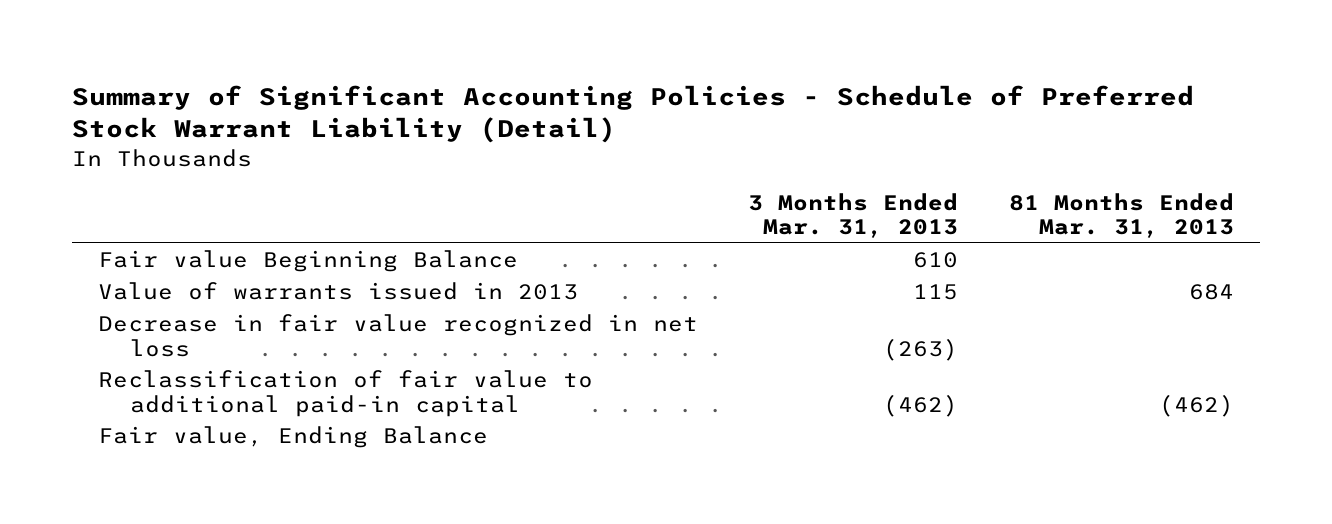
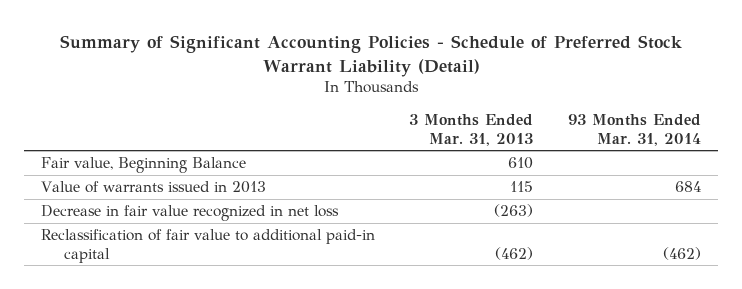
[1009,192,1235,239] 81 Months Ended Mar. 31, 2013 -> none
none -> [567,113,701,146] 93 Months Ended Mar. 31, 2014
[97,250,518,273] Fair value Beginning Balance -> [41,157,247,174] Fair value, Beginning Balance
[97,426,488,449] Fair value, Ending Balance -> none

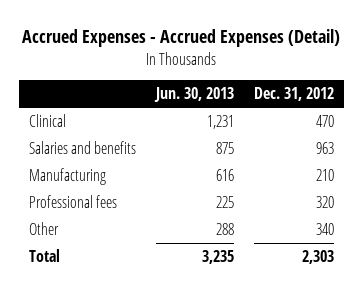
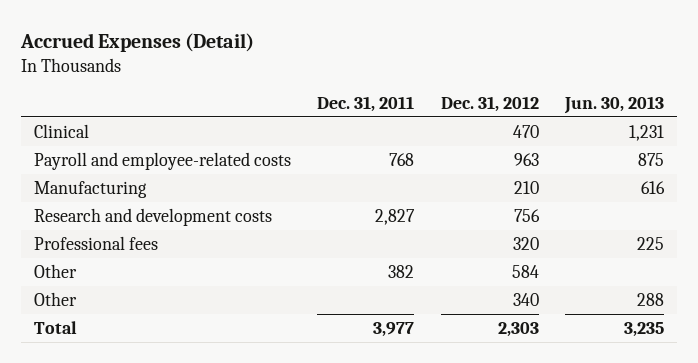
[22,29,341,48] Accrued Expenses - Accrued Expenses (Detail) -> [19,32,254,52] Accrued Expenses (Detail)
none -> [317,95,415,112] Dec. 31, 2011
[28,141,136,155] Salaries and benefits -> [33,151,291,170] Payroll and employee-related costs
none -> [33,207,272,226] Research and development costs
none -> [33,263,77,278] Other

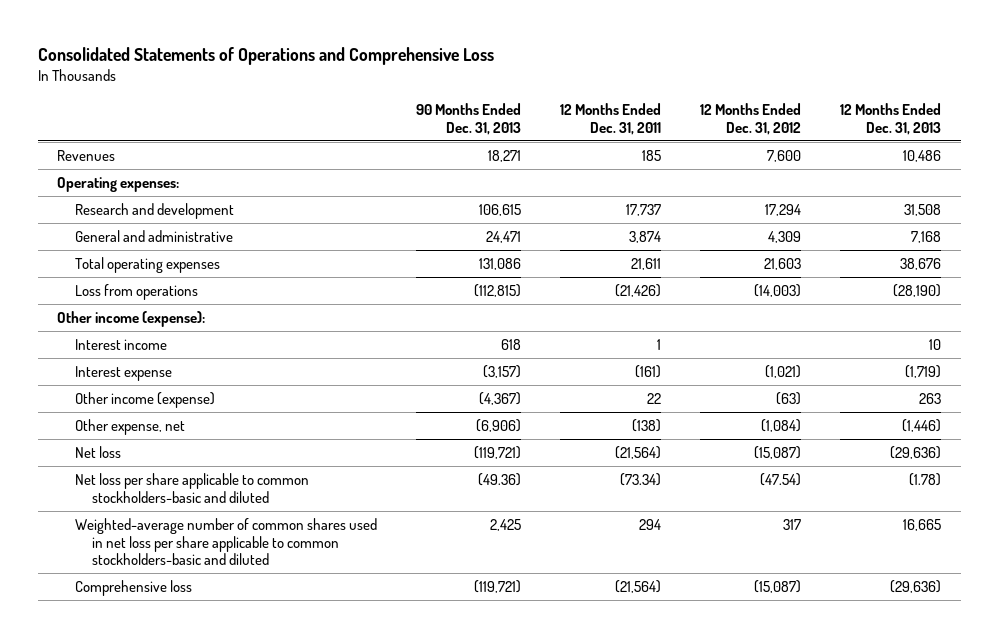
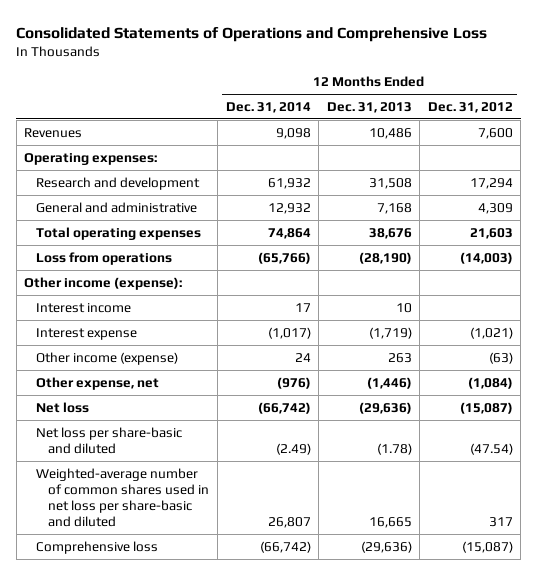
[415,103,521,135] 90 Months Ended Dec. 31, 2013 -> none
[559,103,661,135] 12 Months Ended Dec. 31, 2011 -> none
none -> [225,101,311,113] Dec. 31, 2014
[74,472,309,503] Net loss per share applicable to common stockholders-basic and diluted -> [36,426,183,454] Net loss per share-basic and diluted
[74,517,377,566] Weighted-average number of common shares used in net loss per share applicable to common stockholders-basic and diluted -> [36,467,210,528] Weighted-average number of common shares used in net loss per share-basic and diluted

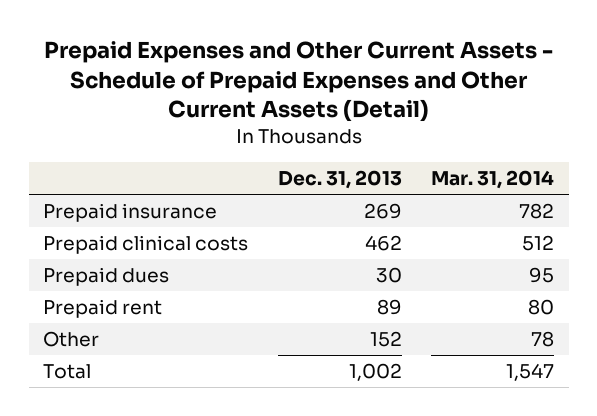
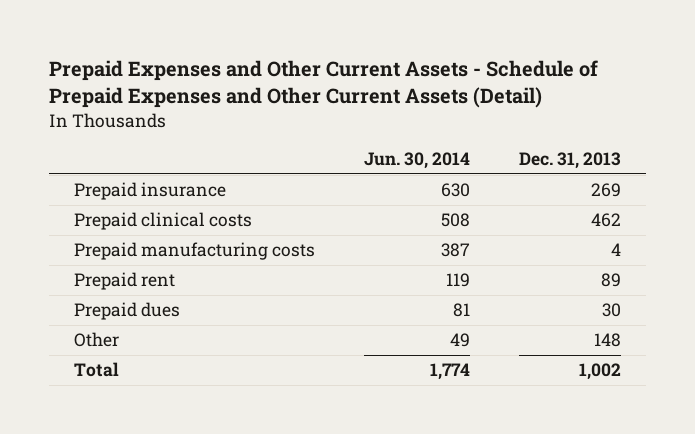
[430,170,554,190] Mar. 31, 2014 -> none
none -> [364,152,471,170] Jun. 30, 2014
none -> [73,242,315,261] Prepaid manufacturing costs
[43,266,170,286] Prepaid dues -> [73,302,180,321] Prepaid dues
[369,330,402,347] 152 -> [594,333,622,348] 148

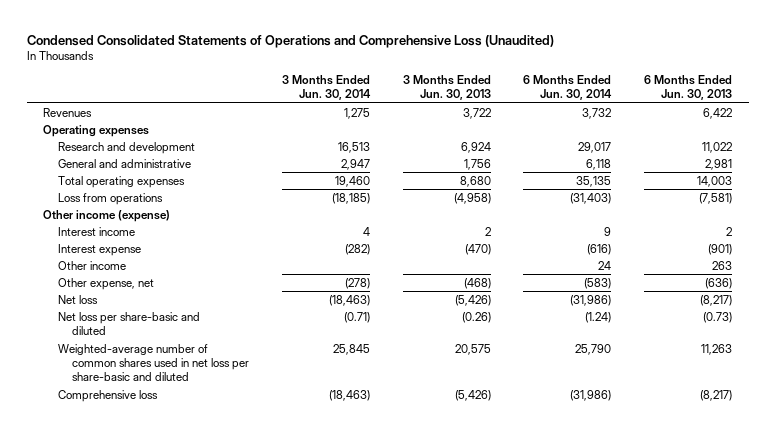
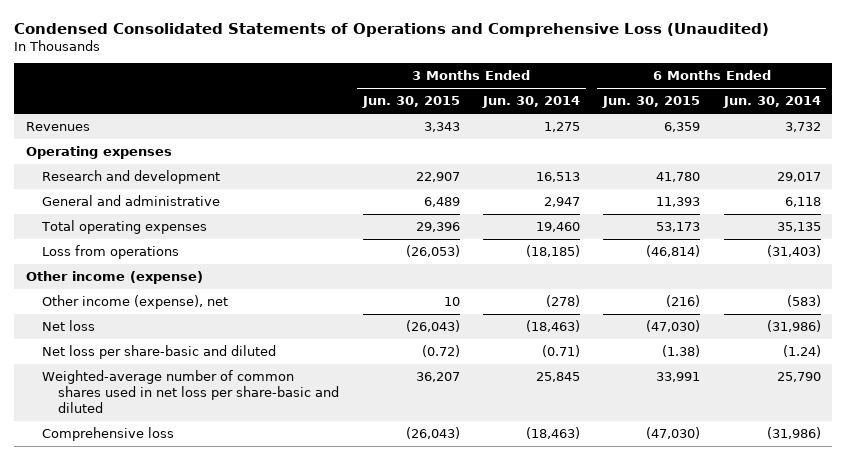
[402,75,491,101] 3 Months Ended Jun. 30, 2013 -> none
[644,75,733,101] 6 Months Ended Jun. 30, 2013 -> none
none -> [361,96,460,109] Jun. 30, 2015
none -> [602,96,701,109] Jun. 30, 2015
[57,226,135,236] Interest income -> none
[57,243,141,256] Interest expense -> none
[57,260,126,270] Other income -> none
[57,277,154,290] Other expense, net -> [41,295,228,310] Other income (expense), net

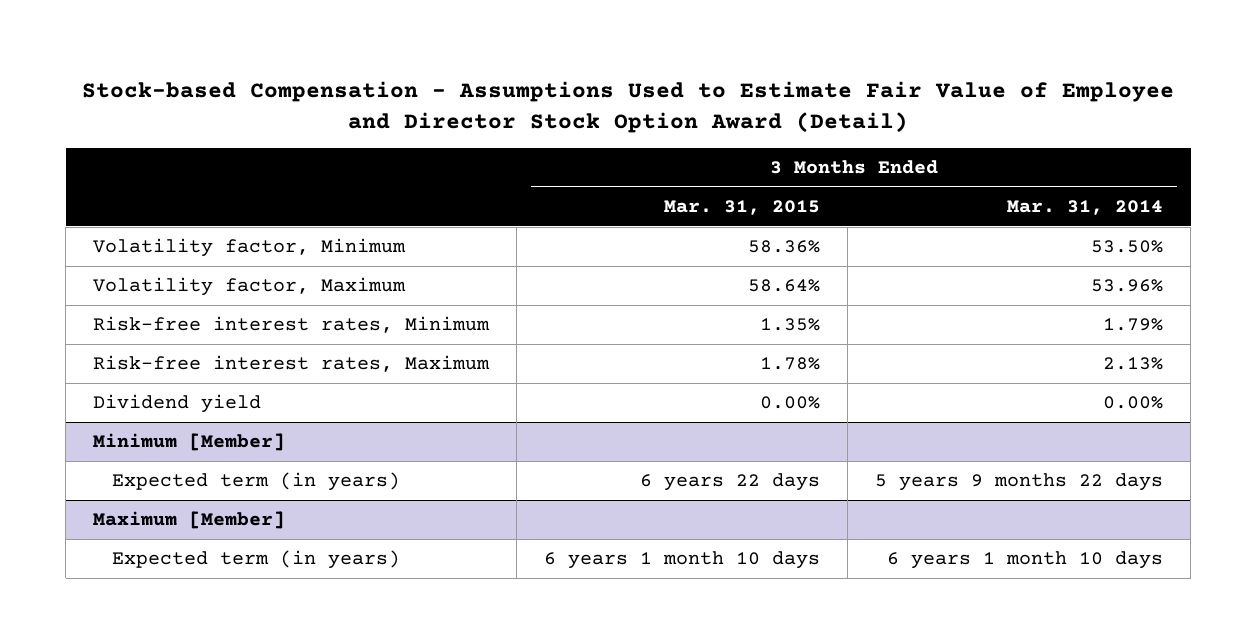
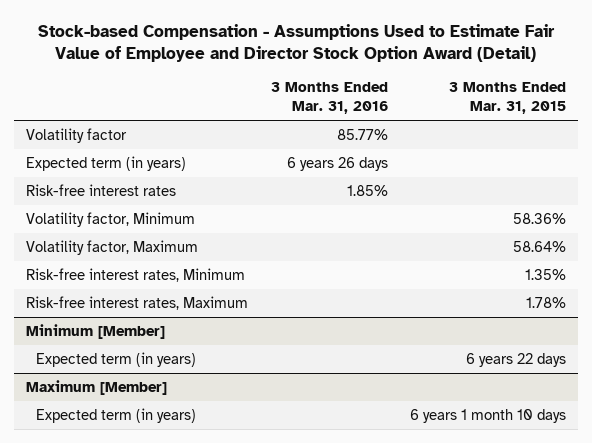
[1007,200,1164,216] Mar. 31, 2014 -> none
none -> [270,82,388,115] 3 Months Ended Mar. 31, 2016
none -> [25,128,127,144] Volatility factor
none -> [25,156,186,172] Expected term (in years)
none -> [25,184,176,197] Risk-free interest rates
[93,394,262,414] Dividend yield -> none

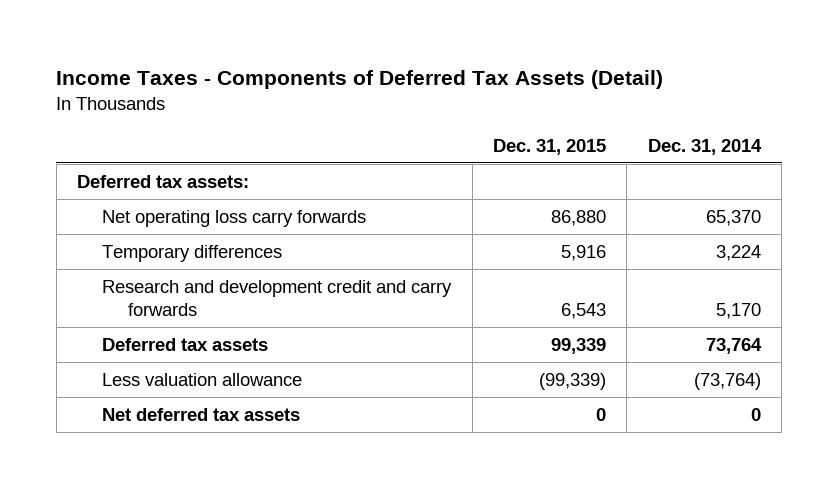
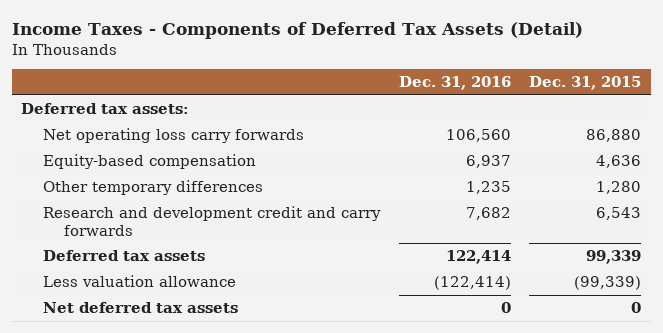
[647,138,762,155] Dec. 31, 2014 -> none
none -> [398,76,511,91] Dec. 31, 2016
none -> [42,154,256,170] Equity-based compensation
[102,244,283,262] Temporary differences -> [42,180,263,196] Other temporary differences
[561,244,607,261] 5,916 -> [596,181,642,195] 1,280

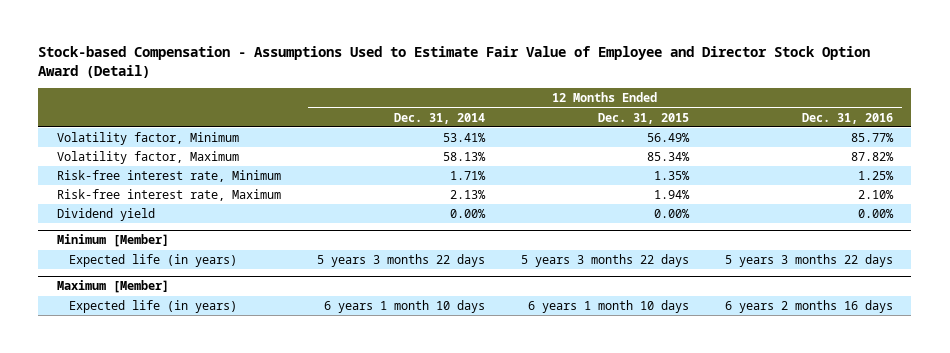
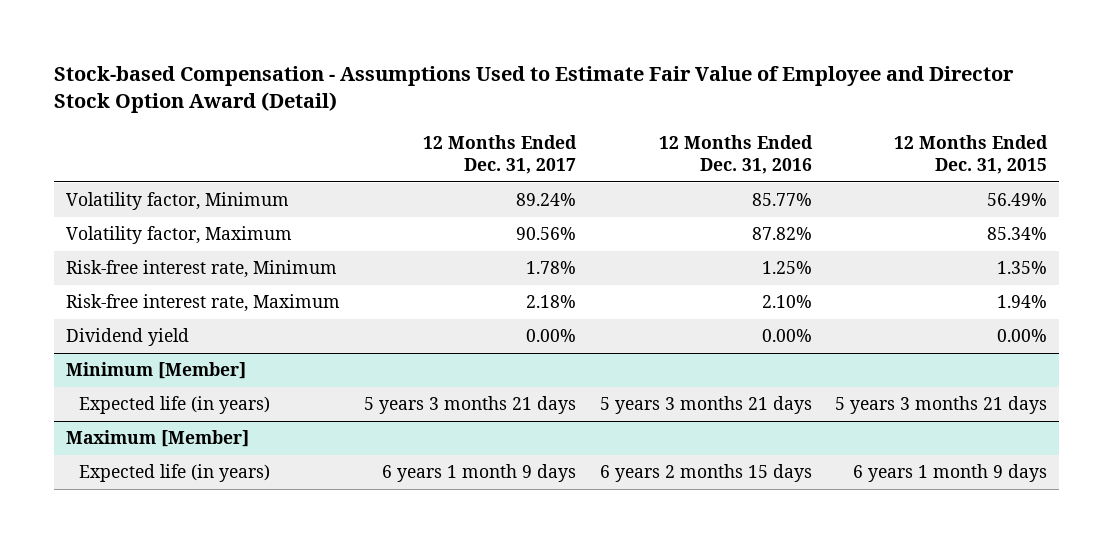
[393,112,485,124] Dec. 31, 2014 -> none
none -> [422,134,577,175] 12 Months Ended Dec. 31, 2017
[520,254,689,268] 5 years 3 months 22 days -> [835,396,1048,415] 5 years 3 months 21 days
[725,254,894,268] 5 years 3 months 22 days -> [599,396,812,415] 5 years 3 months 21 days
[527,300,689,314] 6 years 1 month 10 days -> [853,464,1048,483] 6 years 1 month 9 days
[725,300,894,314] 6 years 2 months 16 days -> [599,464,812,483] 6 years 2 months 15 days

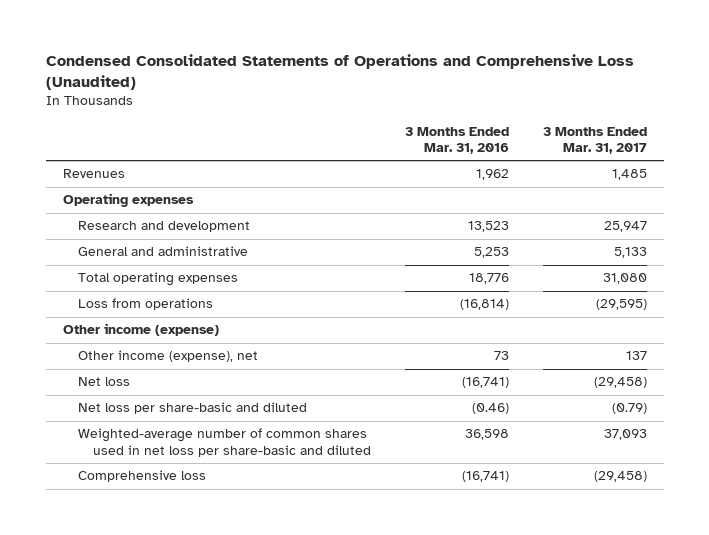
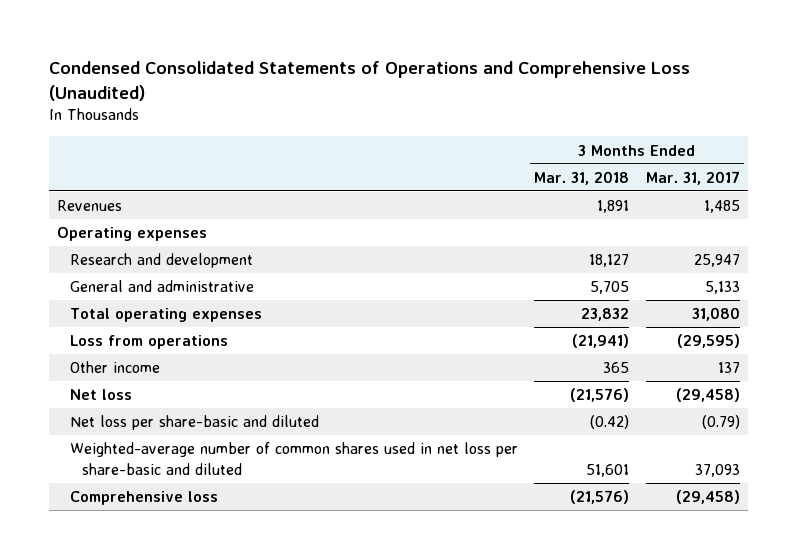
[404,126,509,154] 3 Months Ended Mar. 31, 2016 -> none
none -> [534,170,630,185] Mar. 31, 2018
[62,323,219,337] Other income (expense) -> none
[77,350,258,363] Other income (expense), net -> [69,361,160,374] Other income

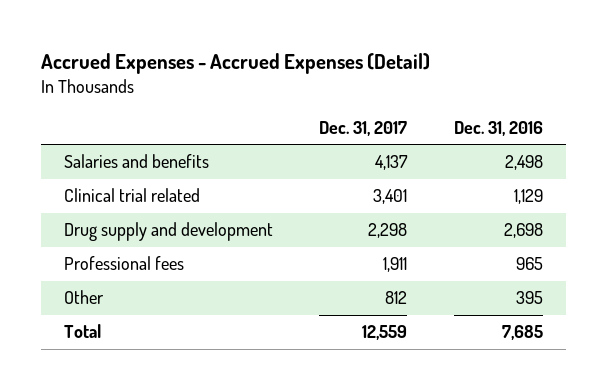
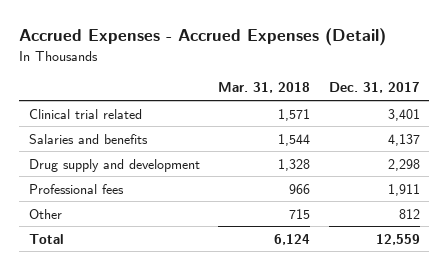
[453,121,543,137] Dec. 31, 2016 -> none
none -> [218,82,311,94] Mar. 31, 2018
[64,154,210,169] Salaries and benefits -> [28,133,148,144] Salaries and benefits

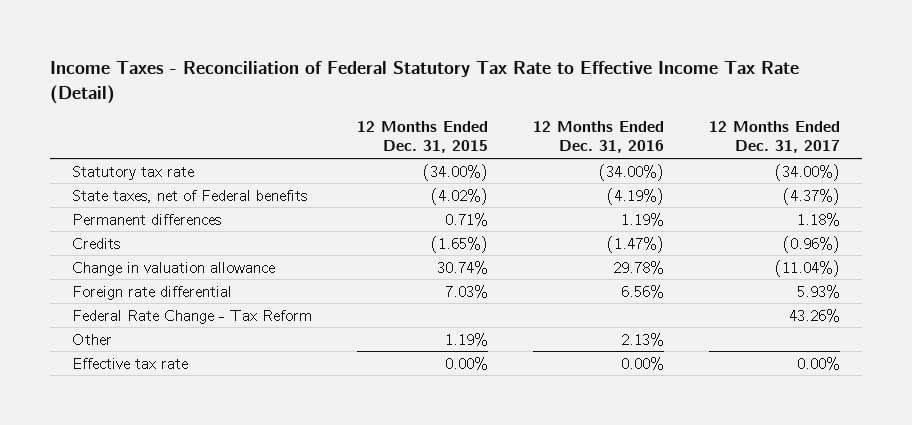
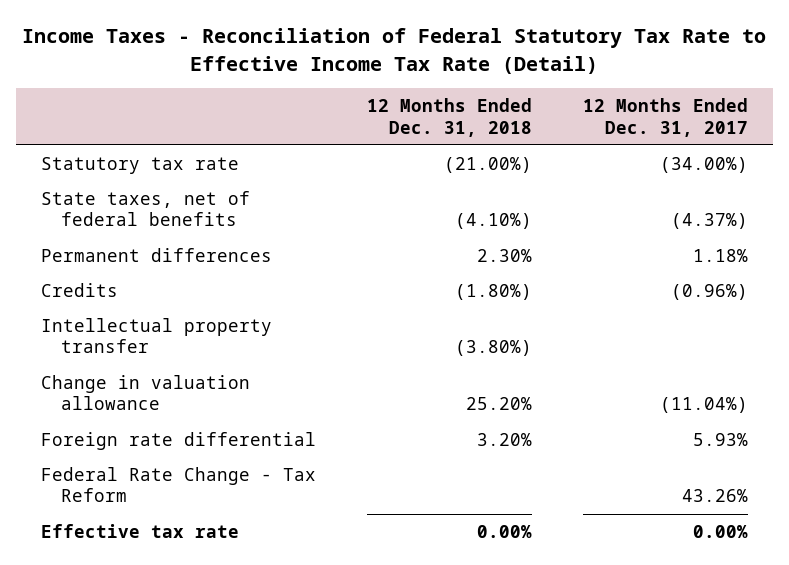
[357,121,489,154] 12 Months Ended Dec. 31, 2015 -> none
[532,121,664,154] 12 Months Ended Dec. 31, 2016 -> none
none -> [366,98,532,137] 12 Months Ended Dec. 31, 2018
[72,189,308,203] State taxes, net of Federal benefits -> [41,190,251,227] State taxes, net of federal benefits
none -> [41,317,273,354] Intellectual property transfer
[72,333,113,345] Other -> none

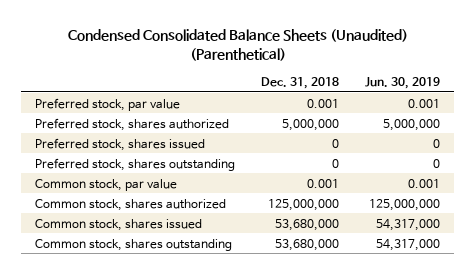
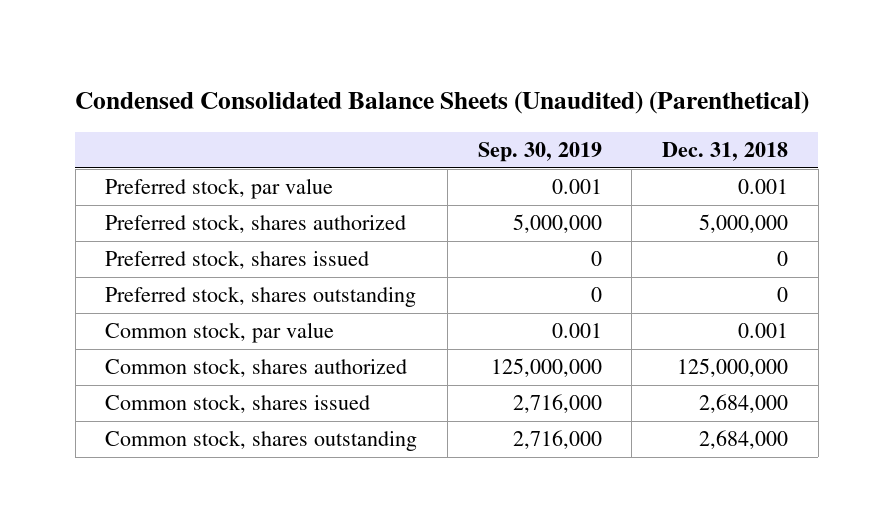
[365,77,441,90] Jun. 30, 2019 -> none
none -> [477,141,602,162] Sep. 30, 2019
[275,218,340,231] 53,680,000 -> [699,394,789,414] 2,684,000
[275,238,340,251] 53,680,000 -> [699,430,789,450] 2,684,000

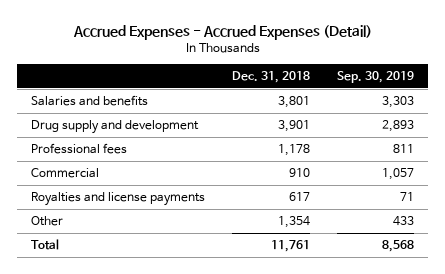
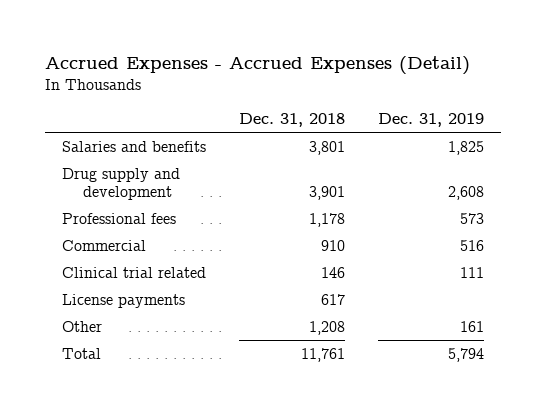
[337,71,415,84] Sep. 30, 2019 -> none
none -> [378,113,485,128] Dec. 31, 2019
none -> [61,266,206,278] Clinical trial related
[30,192,205,207] Royalties and license payments -> [61,293,185,308] License payments
[278,216,311,229] 1,354 -> [309,320,346,335] 1,208

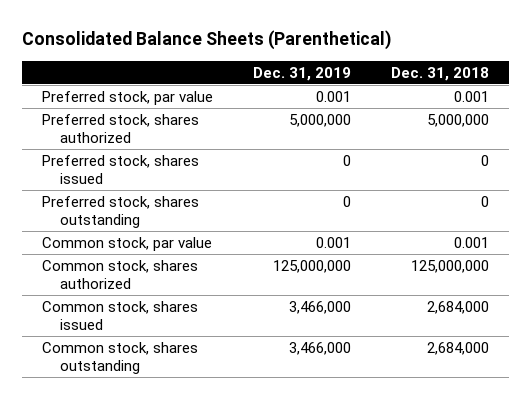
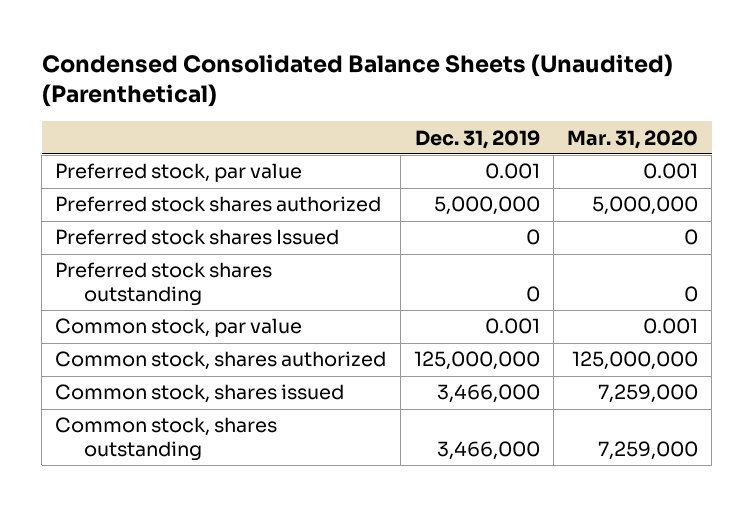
[21,30,391,51] Consolidated Balance Sheets (Parenthetical) -> [41,53,673,107] Condensed Consolidated Balance Sheets (Unaudited) (Parenthetical)
[390,66,489,81] Dec. 31, 2018 -> none
none -> [567,129,699,149] Mar. 31, 2020
[41,113,199,143] Preferred stock, shares authorized -> [55,196,382,213] Preferred stock shares authorized
[41,154,199,184] Preferred stock, shares issued -> [55,229,340,246] Preferred stock shares Issued
[41,195,199,228] Preferred stock, shares outstanding -> [55,262,273,307] Preferred stock shares outstanding

